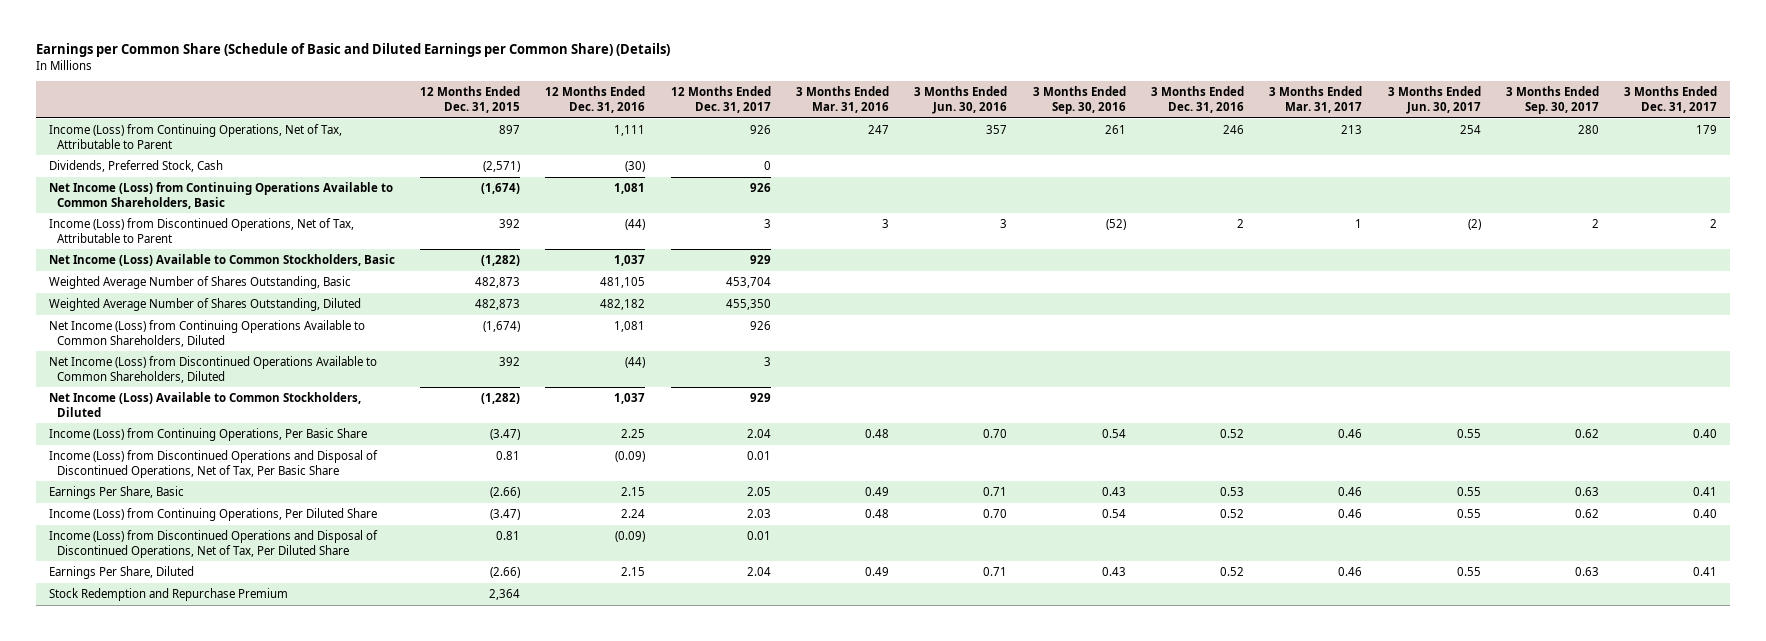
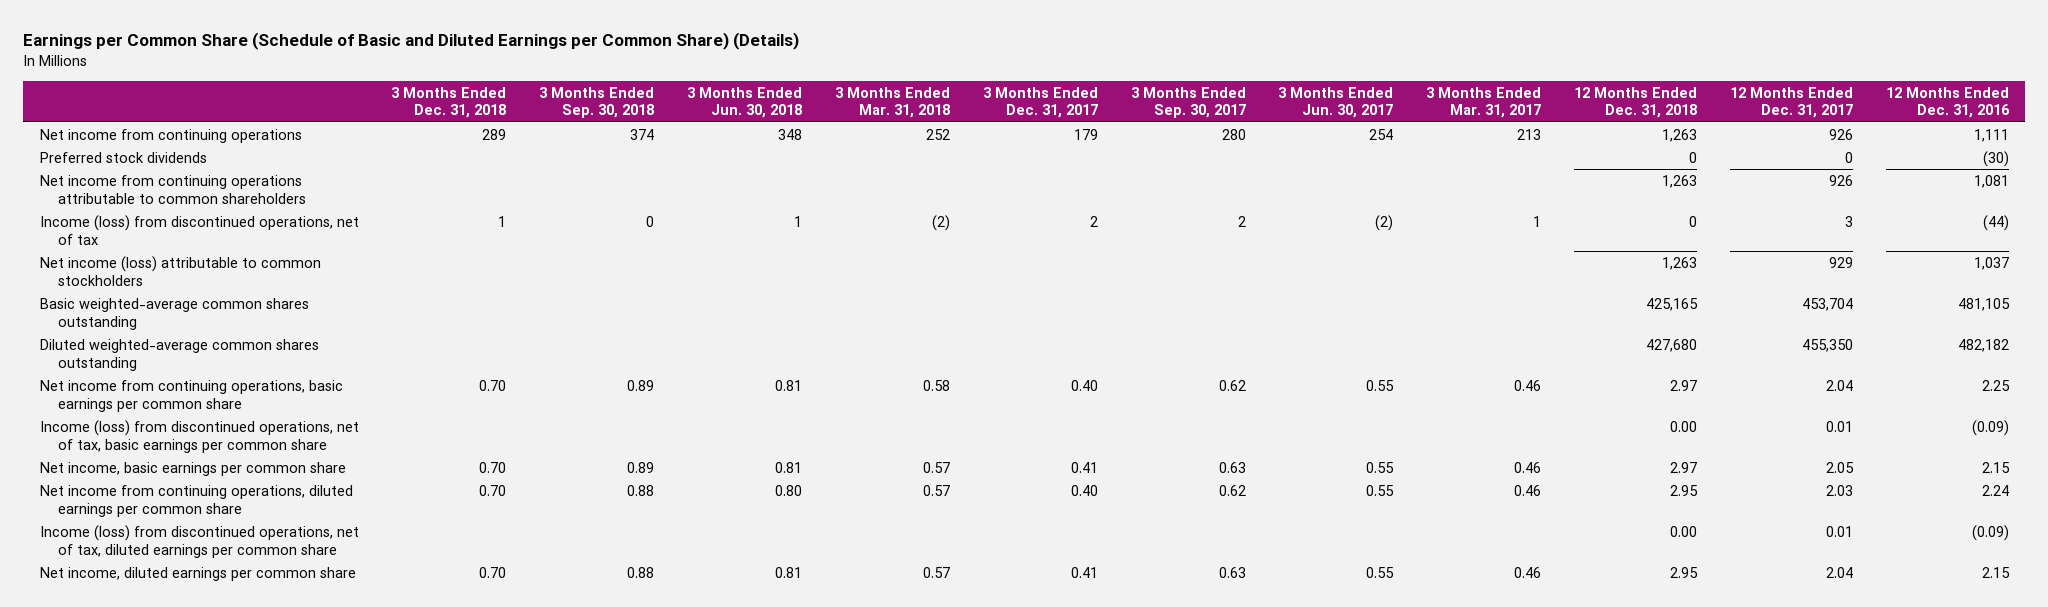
[420,86,521,113] 12 Months Ended Dec. 31, 2015 -> none
[796,86,890,113] 3 Months Ended Mar. 31, 2016 -> none
[914,86,1008,114] 3 Months Ended Jun. 30, 2016 -> none
[1032,86,1126,114] 3 Months Ended Sep. 30, 2016 -> none
[1150,86,1244,113] 3 Months Ended Dec. 31, 2016 -> none
none -> [391,86,507,119] 3 Months Ended Dec. 31, 2018
none -> [539,86,655,119] 3 Months Ended Sep. 30, 2018
none -> [687,86,803,119] 3 Months Ended Jun. 30, 2018
none -> [834,86,950,119] 3 Months Ended Mar. 31, 2018
none -> [1573,86,1697,119] 12 Months Ended Dec. 31, 2018
[48,319,365,347] Net Income (Loss) from Continuing Operations Available to Common Shareholders, Diluted -> none
[48,355,377,383] Net Income (Loss) from Discontinued Operations Available to Common Shareholders, Diluted -> none
[48,391,361,417] Net Income (Loss) Available to Common Stockholders, Diluted -> none
[48,587,288,601] Stock Redemption and Repurchase Premium -> none
[48,123,342,149] Income (Loss) from Continuing Operations, Net of Tax, Attributable to Parent -> [39,128,302,143] Net income from continuing operations
[48,159,223,172] Dividends, Preferred Stock, Cash -> [39,151,207,163] Preferred stock dividends
[48,181,393,209] Net Income (Loss) from Continuing Operations Available to Common Shareholders, Basic -> [39,174,307,204] Net income from continuing operations attributable to common shareholders
[48,217,354,243] Income (Loss) from Discontinued Operations, Net of Tax, Attributable to Parent -> [39,214,359,245] Income (loss) from discontinued operations, net of tax
[48,253,395,266] Net Income (Loss) Available to Common Stockholders, Basic -> [39,255,321,286] Net income (loss) attributable to common stockholders
[48,275,351,289] Weighted Average Number of Shares Outstanding, Basic -> [39,297,309,330] Basic weighted-average common shares outstanding
[48,297,361,311] Weighted Average Number of Shares Outstanding, Diluted -> [39,338,319,371] Diluted weighted-average common shares outstanding
[48,427,367,441] Income (Loss) from Continuing Operations, Per Basic Share -> [39,379,343,412] Net income from continuing operations, basic earnings per common share
[48,449,378,478] Income (Loss) from Discontinued Operations and Disposal of Discontinued Operations, Net of Tax, Per Basic Share -> [39,419,359,453] Income (loss) from discontinued operations, net of tax, basic earnings per common share
[48,485,184,499] Earnings Per Share, Basic -> [39,461,346,476] Net income, basic earnings per common share
[48,507,377,521] Income (Loss) from Continuing Operations, Per Diluted Share -> [39,484,353,517] Net income from continuing operations, diluted earnings per common share
[48,529,378,558] Income (Loss) from Discontinued Operations and Disposal of Discontinued Operations, Net of Tax, Per Diluted Share -> [39,524,359,558] Income (loss) from discontinued operations, net of tax, diluted earnings per common share
[48,565,194,579] Earnings Per Share, Diluted -> [39,566,356,581] Net income, diluted earnings per common share

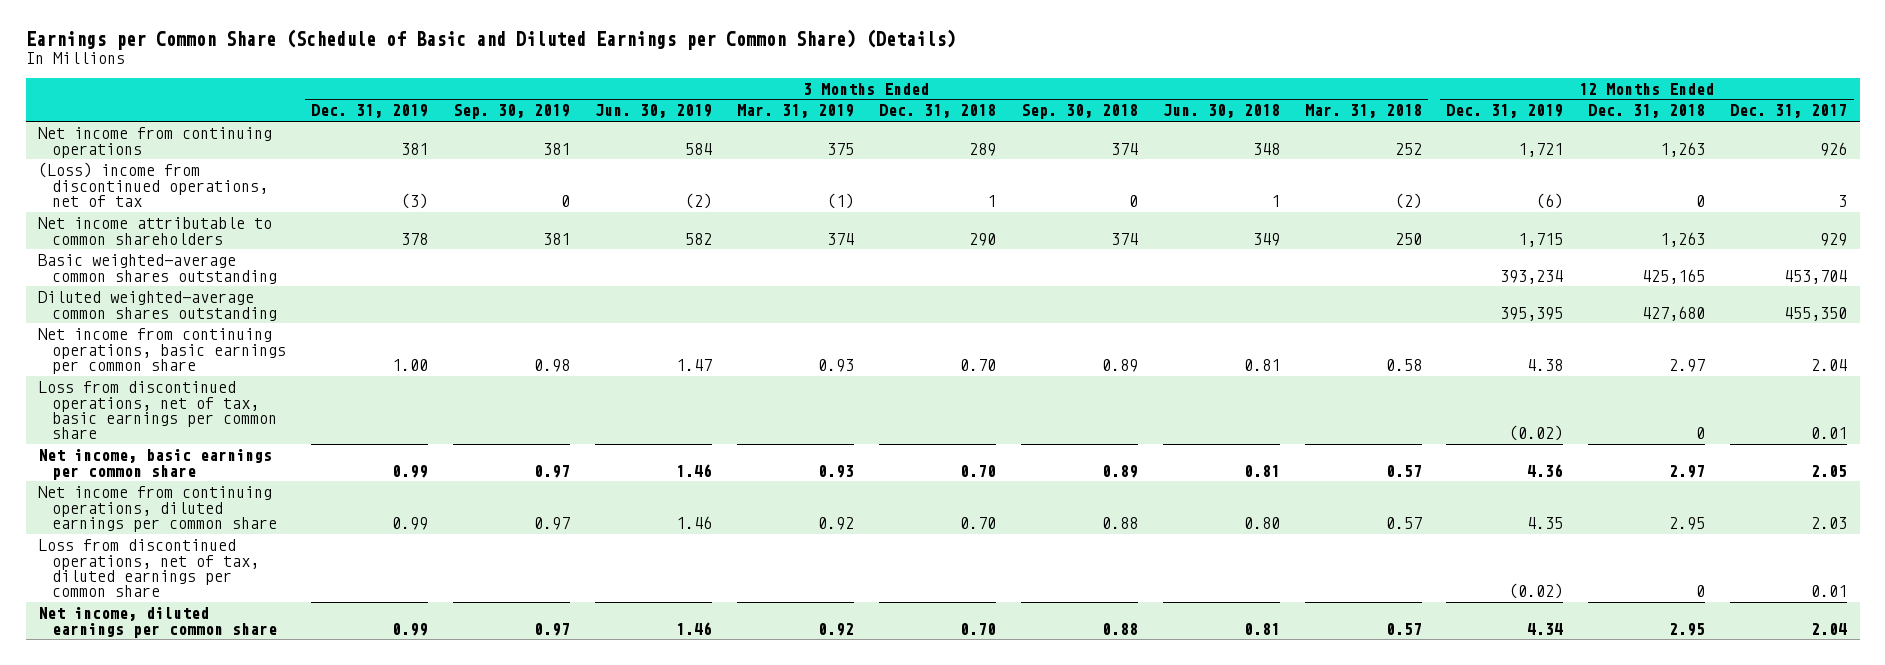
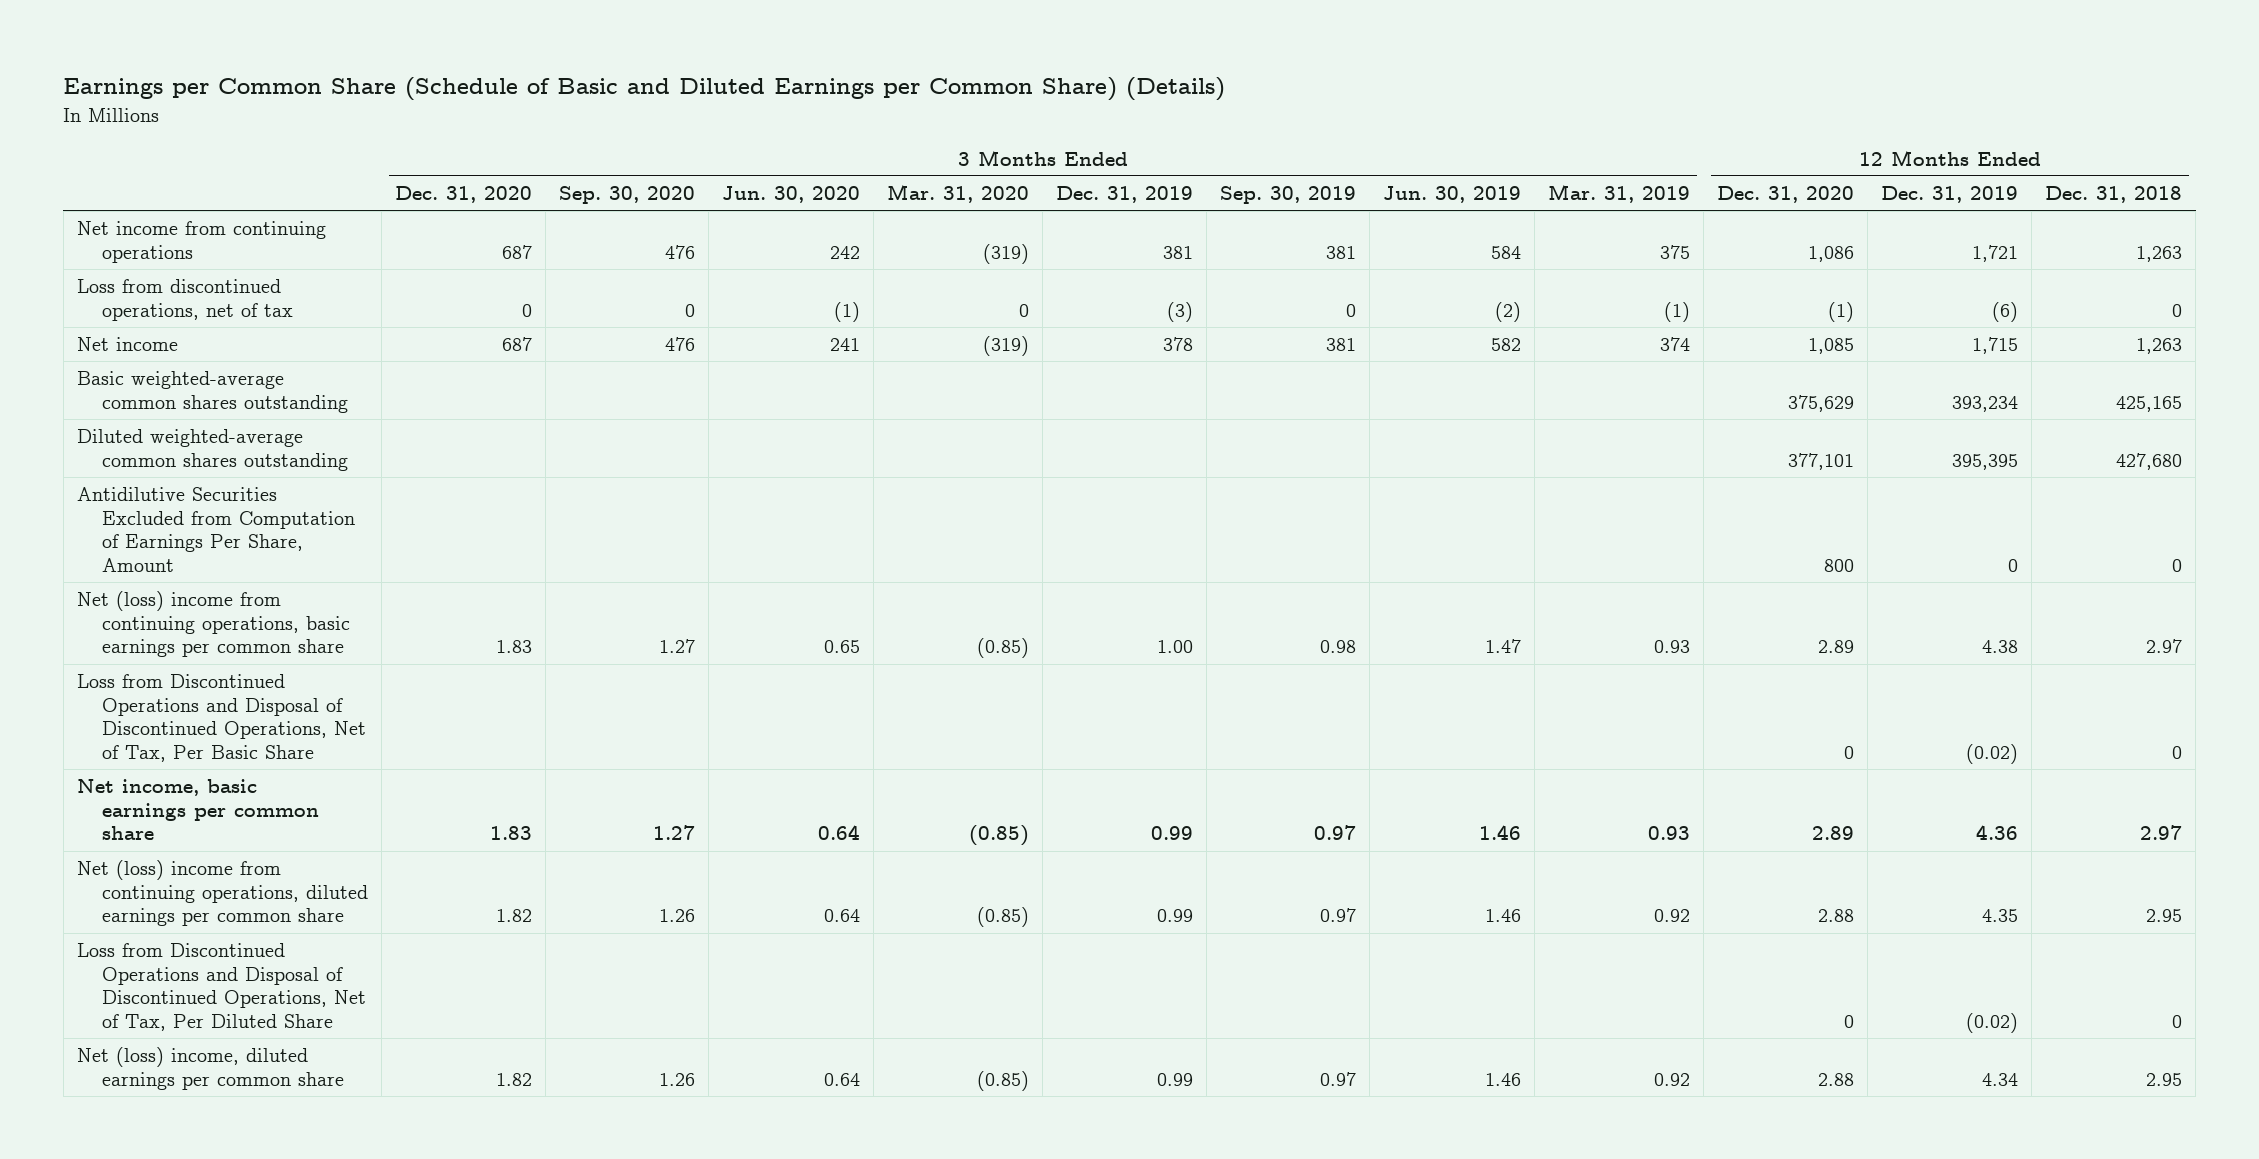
[878,104,996,119] Dec. 31, 2018 -> none
[1020,104,1138,120] Sep. 30, 2018 -> none
[1162,104,1280,119] Jun. 30, 2018 -> none
[1304,104,1422,119] Mar. 31, 2018 -> none
[1730,104,1848,119] Dec. 31, 2017 -> none
none -> [395,185,533,203] Dec. 31, 2020
none -> [559,185,696,204] Sep. 30, 2020
none -> [722,185,861,203] Jun. 30, 2020
none -> [887,183,1030,203] Mar. 31, 2020
none -> [1717,185,1855,203] Dec. 31, 2020
[37,162,269,208] (Loss) income from discontinued operations, net of tax -> [76,279,294,321] Loss from discontinued operations, net of tax
[37,217,272,245] Net income attributable to common shareholders -> [76,337,178,352] Net income
none -> [76,487,356,573] Antidilutive Securities Excluded from Computation of Earnings Per Share, Amount
[37,328,287,375] Net income from continuing operations, basic earnings per common share -> [76,591,351,658] Net (loss) income from continuing operations, basic earnings per common share
[37,381,278,440] Loss from discontinued operations, net of tax, basic earnings per common share -> [76,674,367,763] Loss from Discontinued Operations and Disposal of Discontinued Operations, Net of Tax, Per Basic Share
[37,486,278,533] Net income from continuing operations, diluted earnings per common share -> [76,860,369,927] Net (loss) income from continuing operations, diluted earnings per common share
[37,539,260,598] Loss from discontinued operations, net of tax, diluted earnings per common share -> [76,943,367,1032] Loss from Discontinued Operations and Disposal of Discontinued Operations, Net of Tax, Per Diluted Share
[37,607,278,638] Net income, diluted earnings per common share -> [76,1047,345,1090] Net (loss) income, diluted earnings per common share

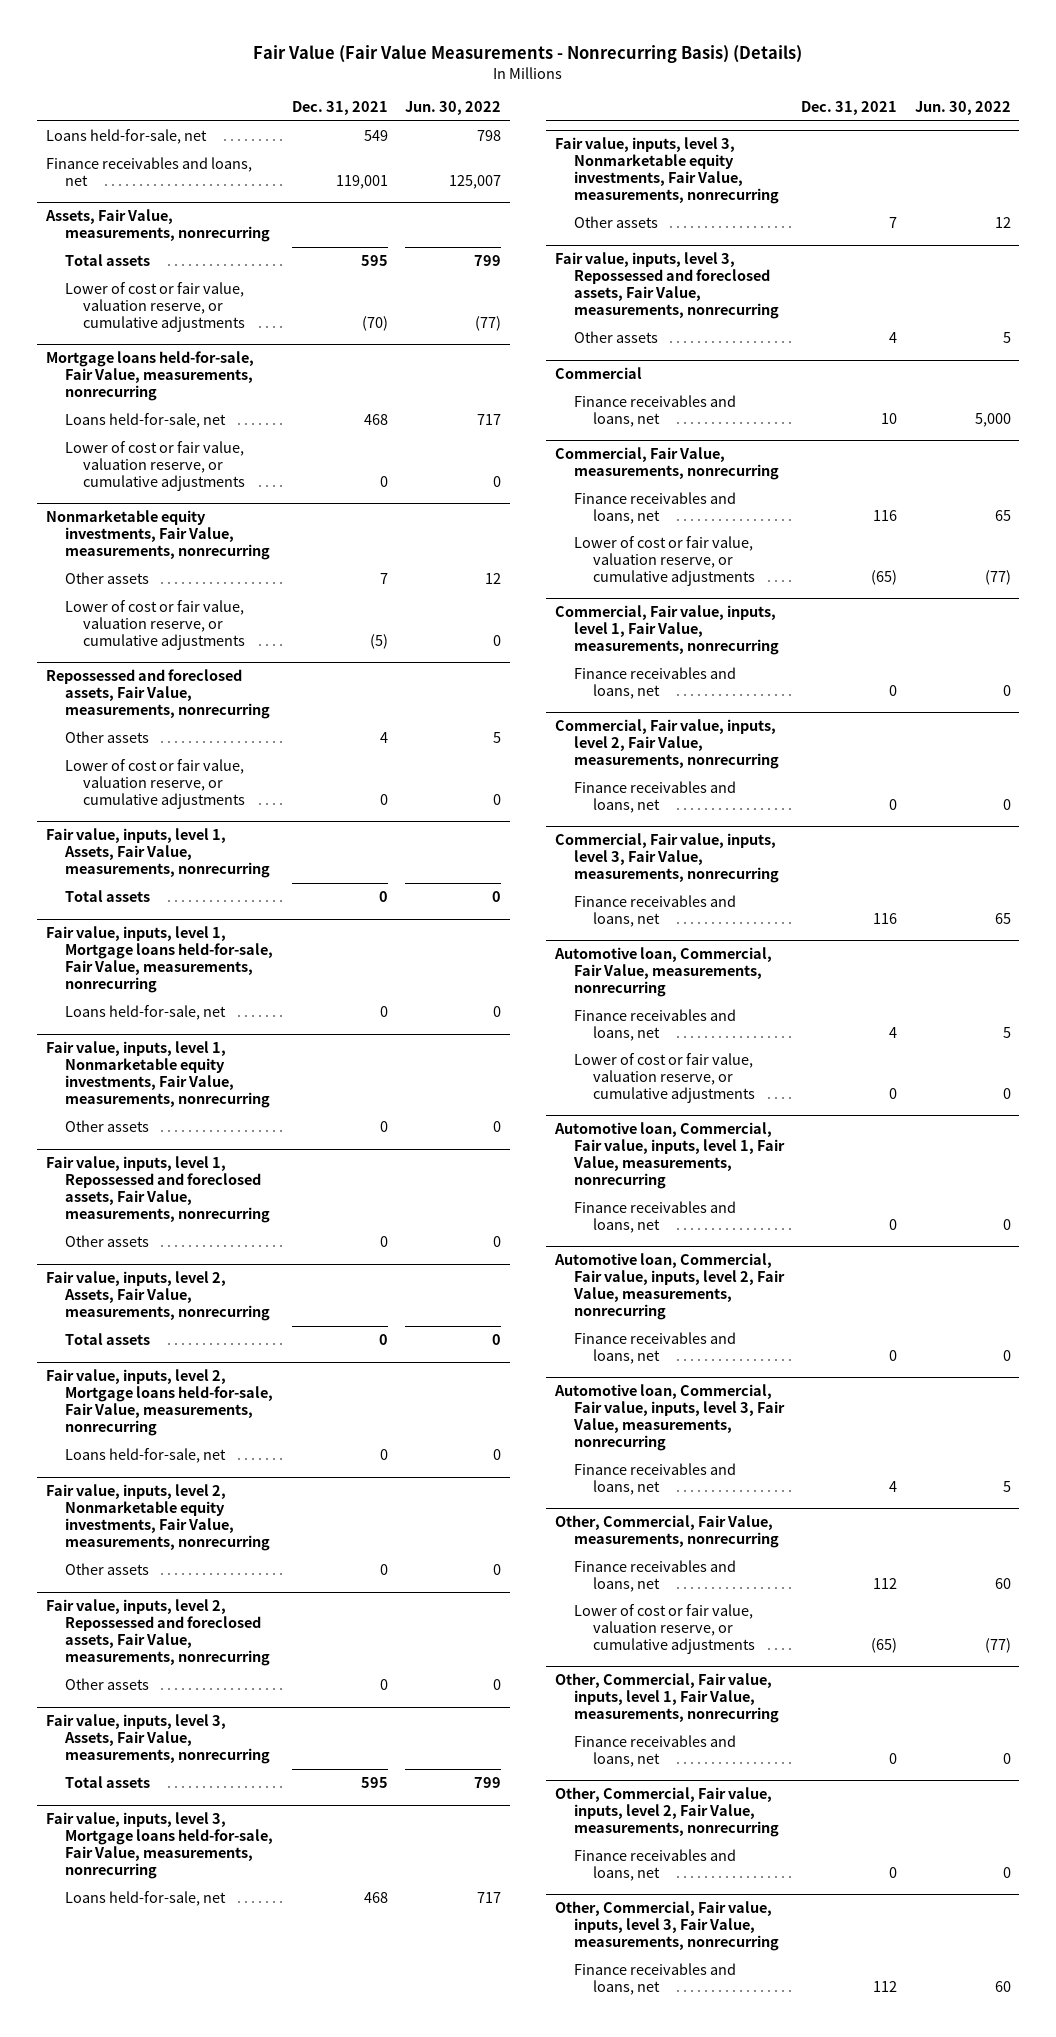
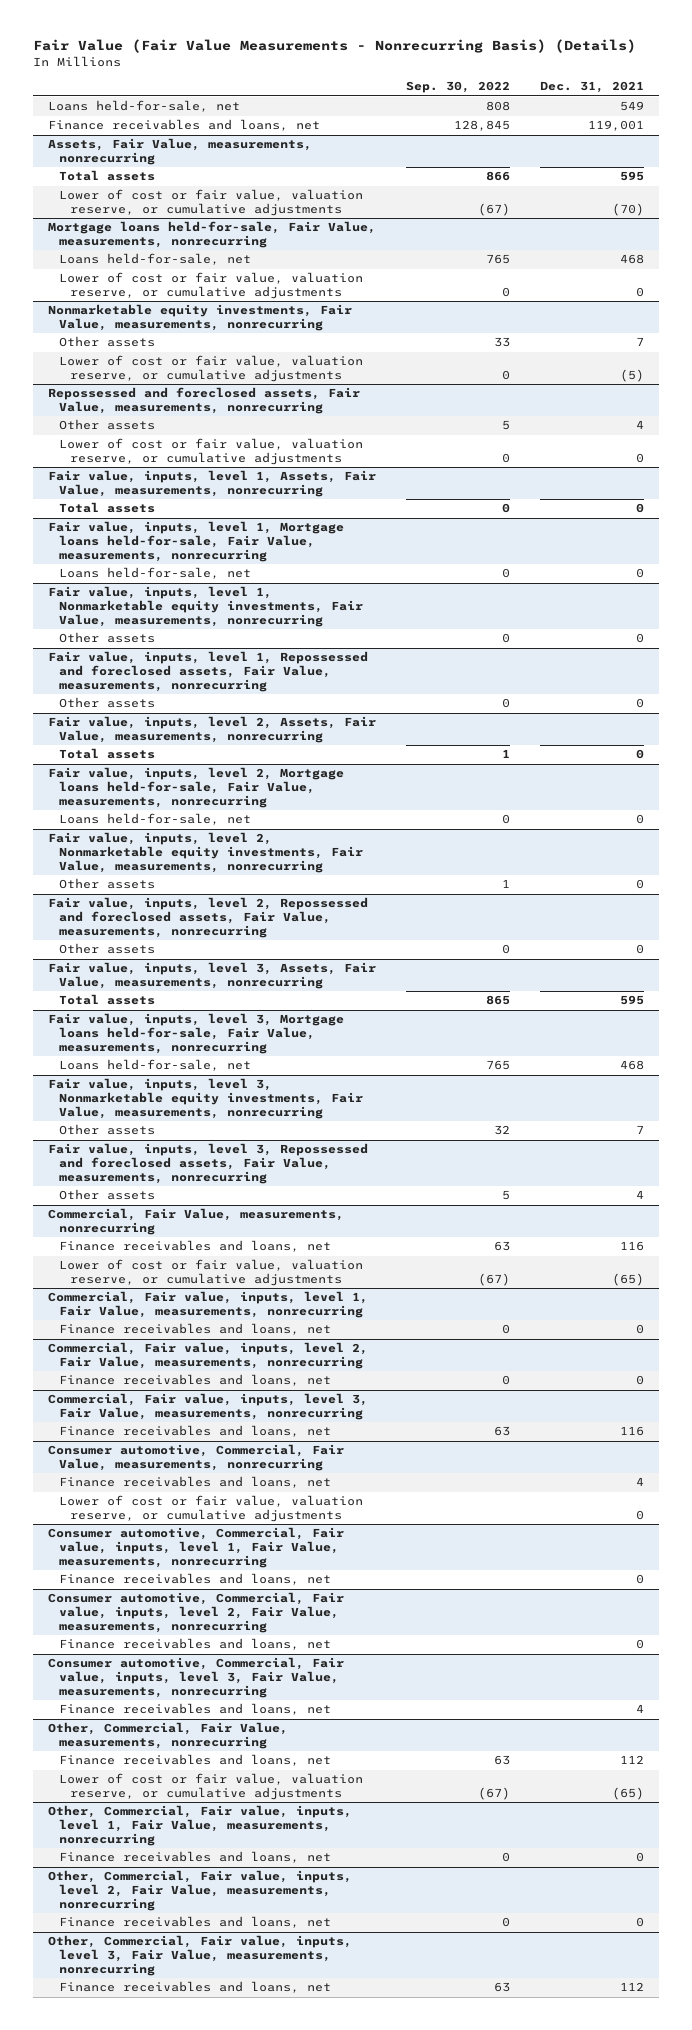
[405,101,502,116] Jun. 30, 2022 -> none
none -> [405,81,510,94] Sep. 30, 2022
[554,367,642,380] Commercial -> none
[573,395,736,427] Finance receivables and loans, net -> none
[553,947,772,998] Automotive loan, Commercial, Fair Value, measurements, nonrecurring -> [47,1444,344,1472] Consumer automotive, Commercial, Fair Value, measurements, nonrecurring
[553,1122,785,1190] Automotive loan, Commercial, Fair value, inputs, level 1, Fair Value, measurements, nonrecurring -> [47,1527,344,1568] Consumer automotive, Commercial, Fair value, inputs, level 1, Fair Value, measurements, nonrecurring
[553,1253,785,1321] Automotive loan, Commercial, Fair value, inputs, level 2, Fair Value, measurements, nonrecurring -> [47,1592,344,1633] Consumer automotive, Commercial, Fair value, inputs, level 2, Fair Value, measurements, nonrecurring
[553,1384,785,1452] Automotive loan, Commercial, Fair value, inputs, level 3, Fair Value, measurements, nonrecurring -> [47,1657,344,1698] Consumer automotive, Commercial, Fair value, inputs, level 3, Fair Value, measurements, nonrecurring

